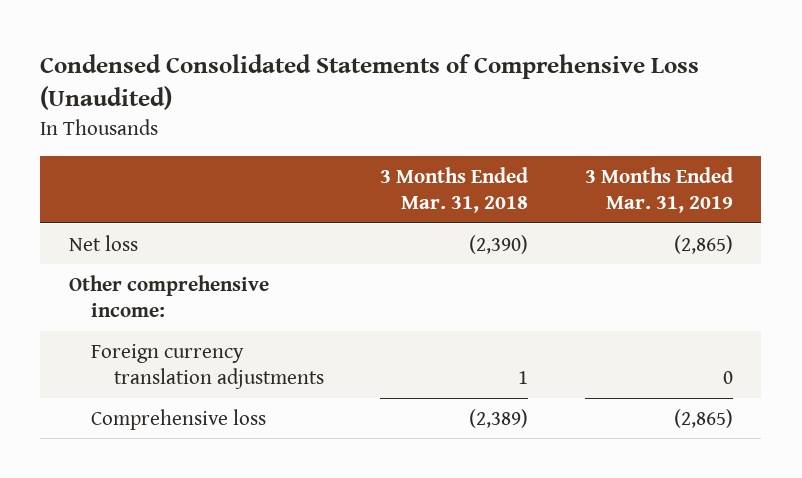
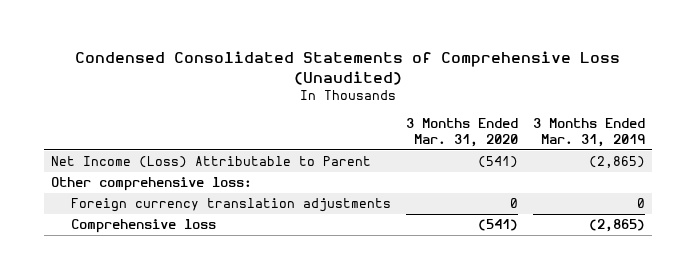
[380,166,529,214] 3 Months Ended Mar. 31, 2018 -> none
none -> [405,117,518,148] 3 Months Ended Mar. 31, 2020
[68,234,138,251] Net loss -> [51,156,372,169] Net Income (Loss) Attributable to Parent
[68,274,269,318] Other comprehensive income: -> [51,177,253,192] Other comprehensive loss:

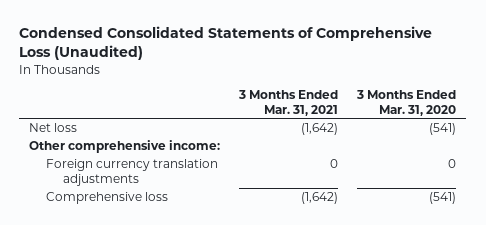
[532,117,645,148] 3 Months Ended Mar. 31, 2019 -> none
none -> [238,89,339,116] 3 Months Ended Mar. 31, 2021
[51,156,372,169] Net Income (Loss) Attributable to Parent -> [29,123,78,133] Net loss
[51,177,253,192] Other comprehensive loss: -> [29,140,221,154] Other comprehensive income:

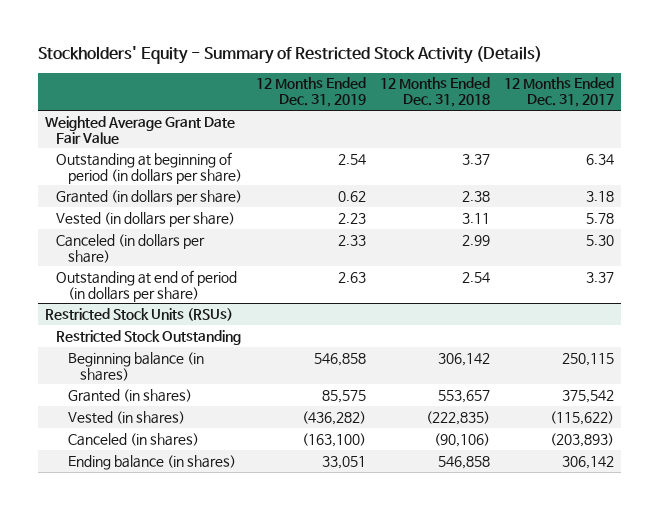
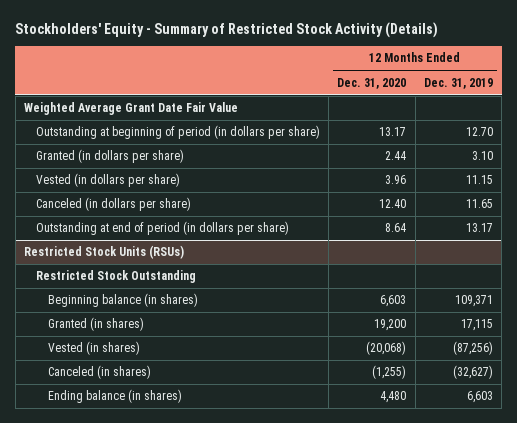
[380,77,491,108] 12 Months Ended Dec. 31, 2018 -> none
[504,77,615,108] 12 Months Ended Dec. 31, 2017 -> none
none -> [337,77,407,89] Dec. 31, 2020
[338,153,367,165] 2.54 -> [465,127,493,137] 12.70
[338,190,367,202] 0.62 -> [471,151,493,161] 3.10
[338,212,367,224] 2.23 -> [465,175,493,185] 11.15
[338,234,367,246] 2.33 -> [465,199,493,209] 11.65
[338,271,367,283] 2.63 -> [465,223,493,233] 13.17
[314,352,367,366] 546,858 -> [454,295,493,308] 109,371
[322,389,367,403] 85,575 -> [460,319,493,332] 17,115
[302,410,367,425] (436,282) -> [452,341,493,356] (87,256)
[302,432,367,447] (163,100) -> [452,365,493,380] (32,627)
[322,455,367,469] 33,051 -> [466,391,493,404] 6,603

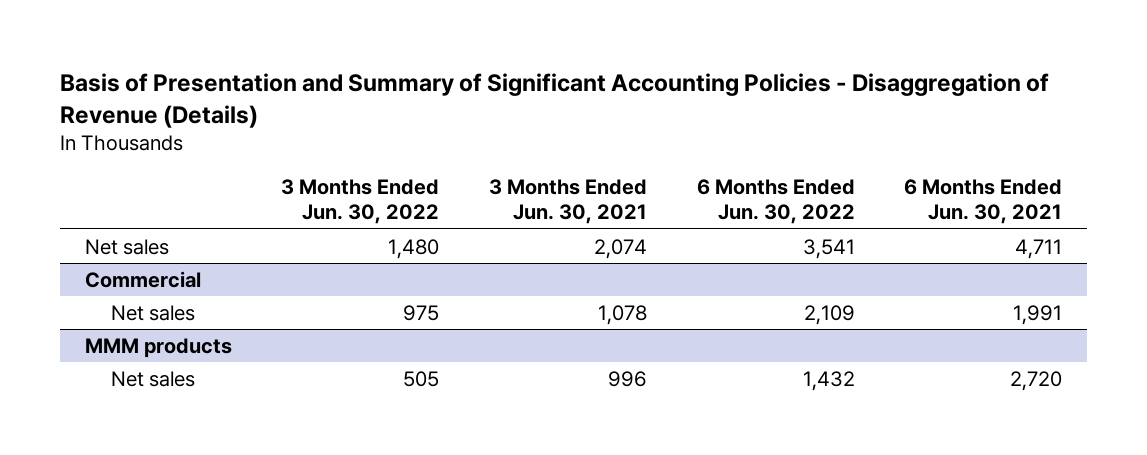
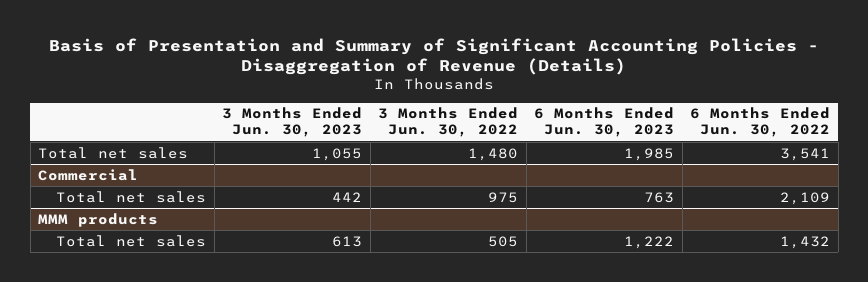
[489,179,648,225] 3 Months Ended Jun. 30, 2021 -> none
[904,179,1063,225] 6 Months Ended Jun. 30, 2021 -> none
none -> [222,107,363,138] 3 Months Ended Jun. 30, 2023
none -> [534,107,675,138] 6 Months Ended Jun. 30, 2023
[84,238,169,255] Net sales -> [38,146,189,159] Total net sales
[110,304,195,321] Net sales -> [56,190,207,203] Total net sales
[110,370,195,387] Net sales -> [56,234,207,247] Total net sales

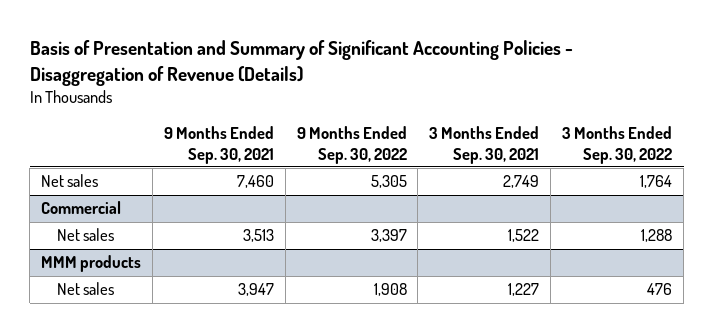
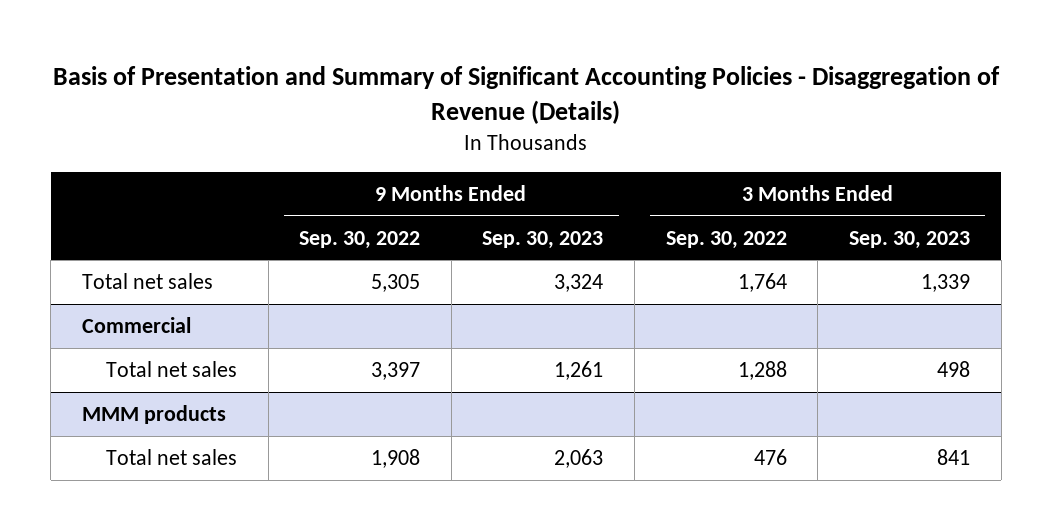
[163,125,274,164] 9 Months Ended Sep. 30, 2021 -> none
[429,125,540,164] 3 Months Ended Sep. 30, 2021 -> none
none -> [482,230,604,249] Sep. 30, 2023
none -> [848,230,970,249] Sep. 30, 2023
[41,174,99,188] Net sales -> [82,273,214,290] Total net sales
[56,228,114,242] Net sales -> [105,361,237,378] Total net sales
[56,282,114,296] Net sales -> [105,449,237,466] Total net sales

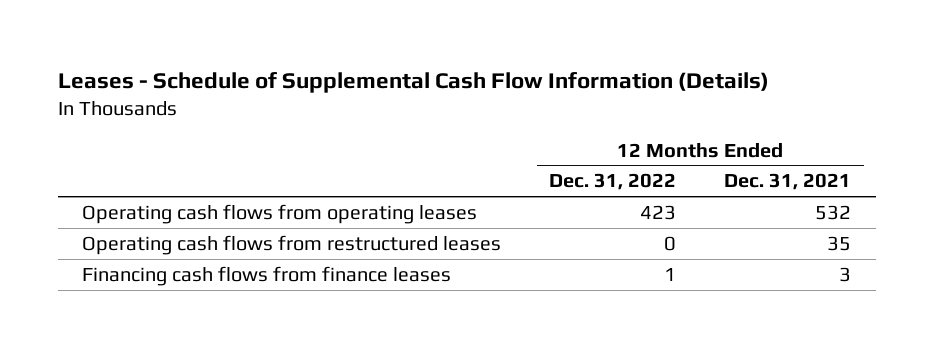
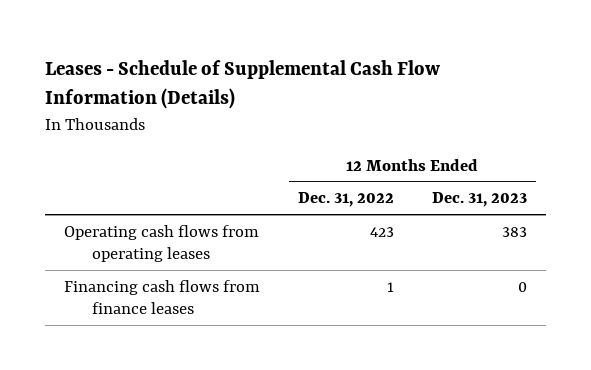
[724,173,852,191] Dec. 31, 2021 -> none
none -> [431,192,527,208] Dec. 31, 2023
[81,234,501,255] Operating cash flows from restructured leases -> none

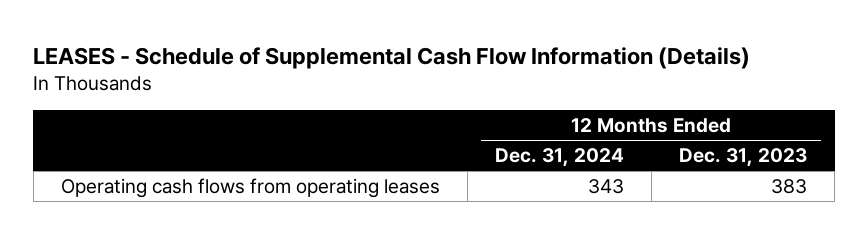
[45,59,441,110] Leases - Schedule of Supplemental Cash Flow Information (Details) -> [33,46,751,69] LEASES - Schedule of Supplemental Cash Flow Information (Details)
[298,192,395,208] Dec. 31, 2022 -> none
none -> [494,148,624,168] Dec. 31, 2024
[64,279,261,315] Financing cash flows from finance leases -> none

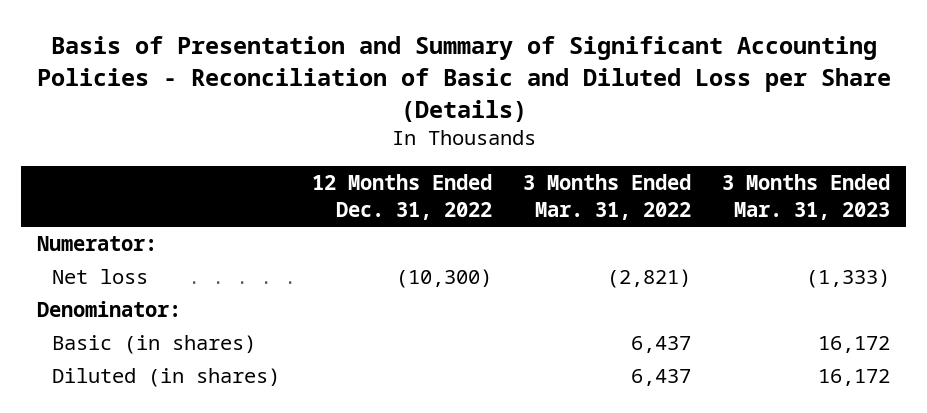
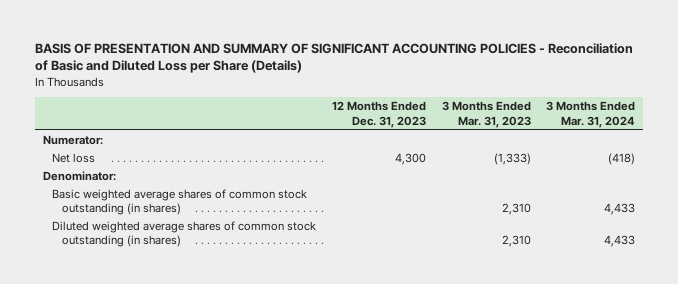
[36,35,891,122] Basis of Presentation and Summary of Significant Accounting Policies - Reconciliation of Basic and Diluted Loss per Share (Details) -> [34,42,633,74] BASIS OF PRESENTATION AND SUMMARY OF SIGNIFICANT ACCOUNTING POLICIES - Reconciliation of Basic and Diluted Loss per Share (Details)
[311,174,492,220] 12 Months Ended Dec. 31, 2022 -> none
[522,174,691,220] 3 Months Ended Mar. 31, 2022 -> none
none -> [331,101,426,128] 12 Months Ended Dec. 31, 2023
none -> [546,101,636,128] 3 Months Ended Mar. 31, 2024
[52,335,257,355] Basic (in shares) -> [52,189,308,216] Basic weighted average shares of common stock outstanding (in shares)
[818,336,891,354] 16,172 -> [501,203,531,216] 2,310
[52,368,281,388] Diluted (in shares) -> [52,221,317,248] Diluted weighted average shares of common stock outstanding (in shares)
[818,369,891,387] 16,172 -> [501,235,531,248] 2,310

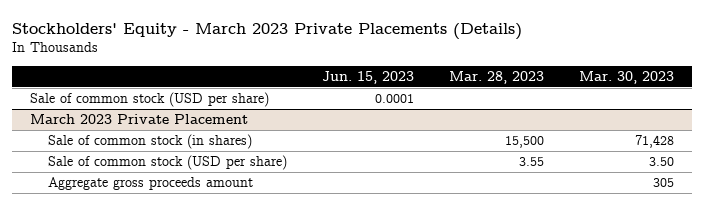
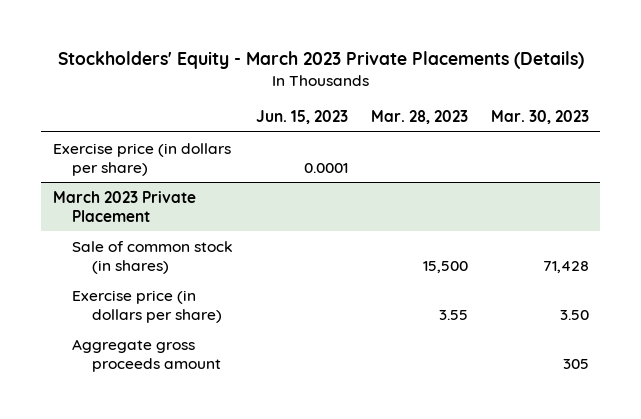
[29,92,269,108] Sale of common stock (USD per share) -> [52,142,231,176] Exercise price (in dollars per share)
[48,155,288,171] Sale of common stock (USD per share) -> [72,289,223,323] Exercise price (in dollars per share)

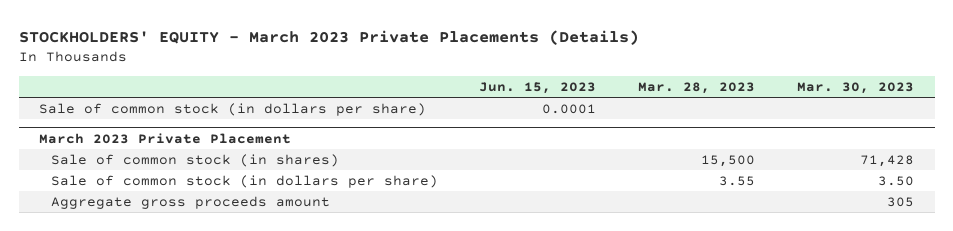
[57,51,584,70] Stockholders' Equity - March 2023 Private Placements (Details) -> [18,29,639,45] STOCKHOLDERS' EQUITY - March 2023 Private Placements (Details)
[52,142,231,176] Exercise price (in dollars per share) -> [39,102,427,116] Sale of common stock (in dollars per share)
[72,289,223,323] Exercise price (in dollars per share) -> [50,174,438,188] Sale of common stock (in dollars per share)

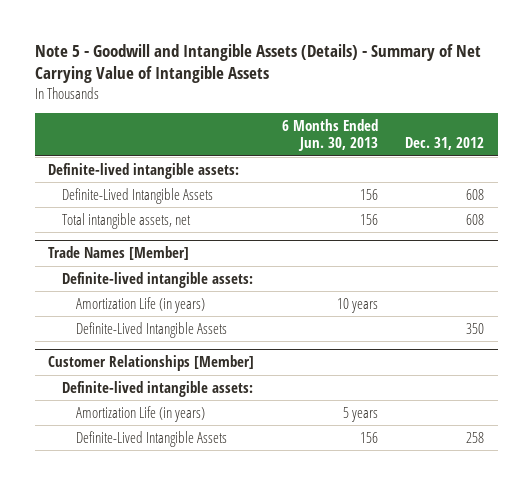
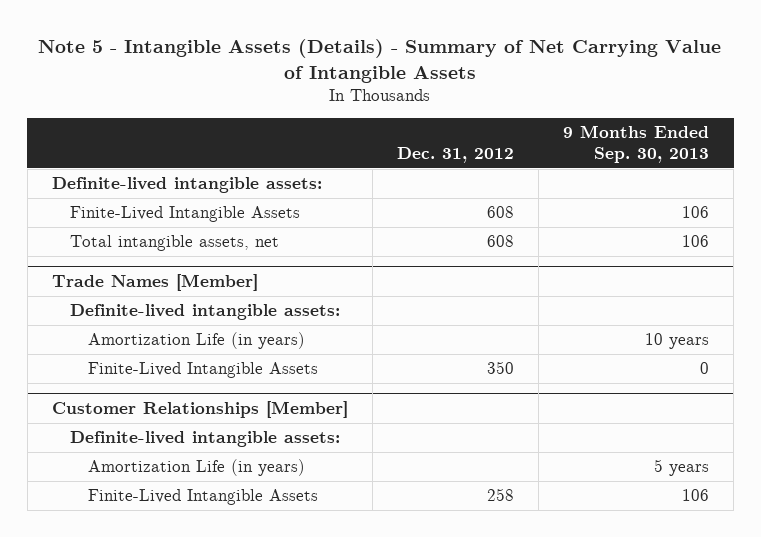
[34,44,481,84] Note 5 - Goodwill and Intangible Assets (Details) - Summary of Net Carrying Value of Intangible Assets -> [38,39,722,83] Note 5 - Intangible Assets (Details) - Summary of Net Carrying Value of Intangible Assets
[281,118,378,152] 6 Months Ended Jun. 30, 2013 -> none
none -> [563,125,710,164] 9 Months Ended Sep. 30, 2013
[62,187,214,204] Definite-Lived Intangible Assets -> [70,206,301,223] Finite-Lived Intangible Assets
[75,321,227,338] Definite-Lived Intangible Assets -> [88,362,319,379] Finite-Lived Intangible Assets
[75,430,227,447] Definite-Lived Intangible Assets -> [88,489,319,506] Finite-Lived Intangible Assets

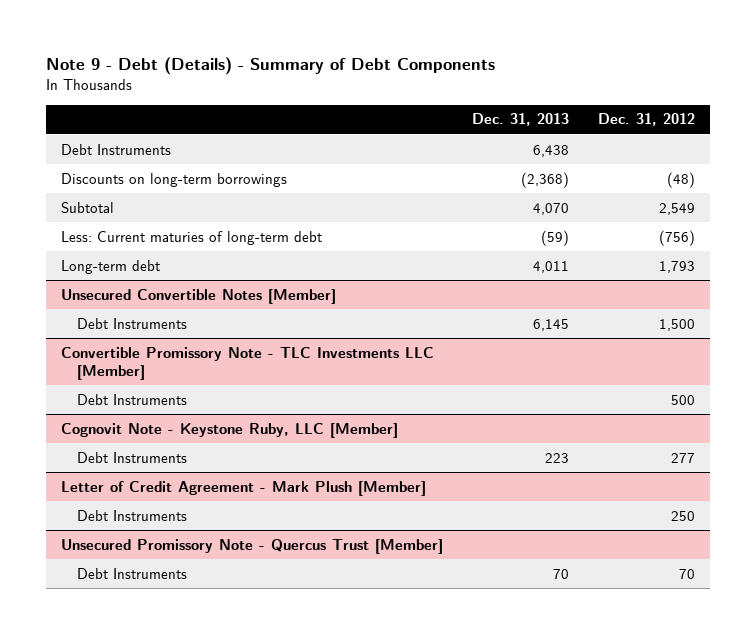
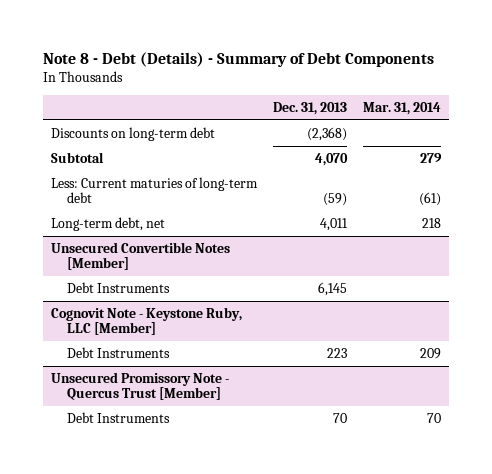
[46,56,496,75] Note 9 - Debt (Details) - Summary of Debt Components -> [42,51,434,67] Note 8 - Debt (Details) - Summary of Debt Components
[598,113,696,127] Dec. 31, 2012 -> none
none -> [362,101,441,115] Mar. 31, 2014
[60,143,171,155] Debt Instruments -> none
[60,172,287,187] Discounts on long-term borrowings -> [50,126,215,141] Discounts on long-term debt
[60,259,160,274] Long-term debt -> [50,216,165,231] Long-term debt, net
[60,346,434,381] Convertible Promissory Note - TLC Investments LLC [Member] -> none
[76,393,187,405] Debt Instruments -> none
[60,480,426,496] Letter of Credit Agreement - Mark Plush [Member] -> none
[76,509,187,521] Debt Instruments -> none

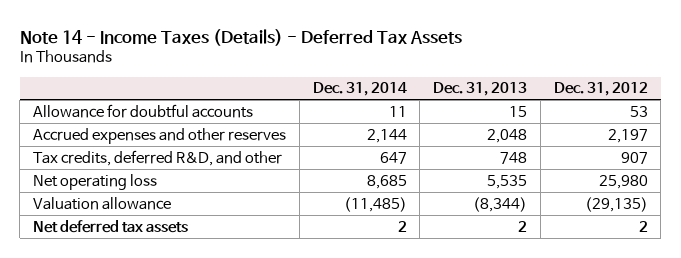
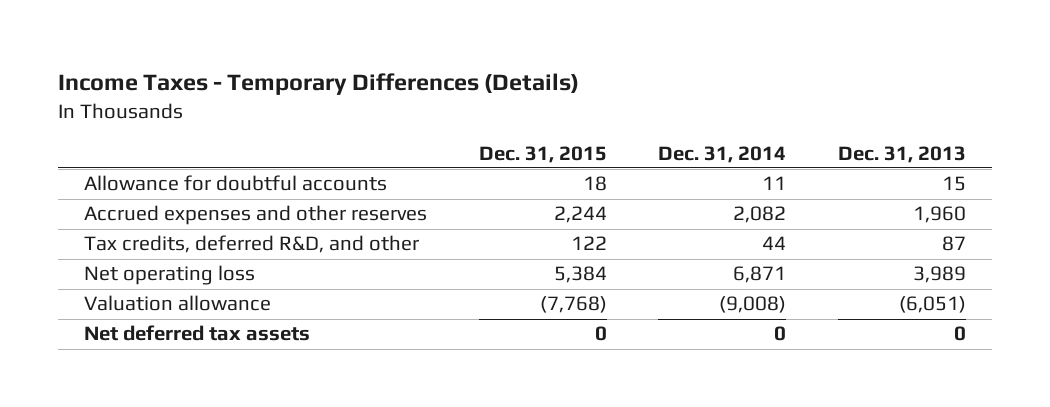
[19,28,462,46] Note 14 - Income Taxes (Details) - Deferred Tax Assets -> [57,72,579,95] Income Taxes - Temporary Differences (Details)
[553,82,648,97] Dec. 31, 2012 -> none
none -> [478,145,607,163] Dec. 31, 2015
[366,128,407,143] 2,144 -> [733,206,787,224] 2,082
[487,128,528,143] 2,048 -> [913,206,967,224] 1,960
[379,151,407,164] 647 -> [762,236,787,251] 44
[500,151,528,164] 748 -> [942,236,967,252] 87
[366,174,407,189] 8,685 -> [733,266,787,284] 6,871
[487,174,528,189] 5,535 -> [913,266,967,284] 3,989
[343,196,407,212] (11,485) -> [719,296,787,314] (9,008)
[473,196,528,212] (8,344) -> [899,296,967,314] (6,051)
[397,220,407,232] 2 -> [774,326,787,342] 0
[518,220,528,232] 2 -> [954,326,967,342] 0

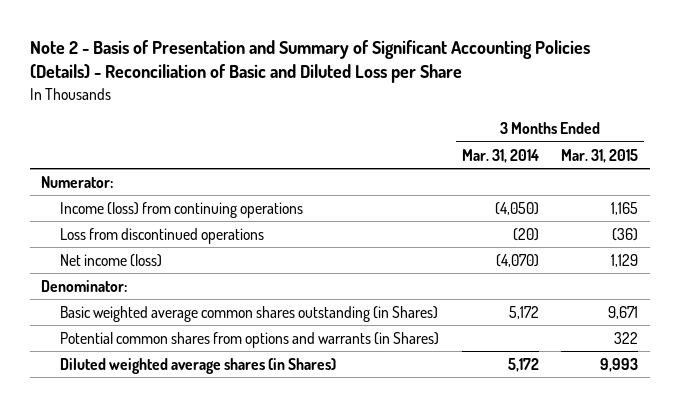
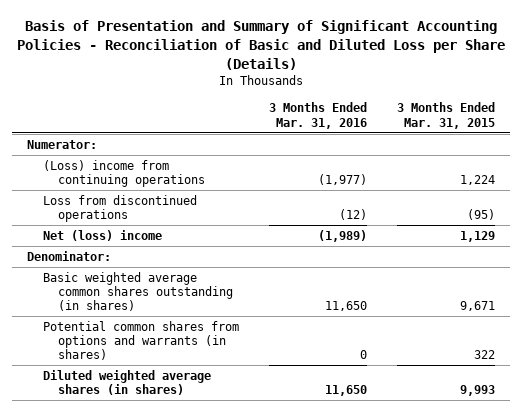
[29,40,590,84] Note 2 - Basis of Presentation and Summary of Significant Accounting Policies (Details) - Reconciliation of Basic and Diluted Loss per Share -> [17,20,506,71] Basis of Presentation and Summary of Significant Accounting Policies - Reconciliation of Basic and Diluted Loss per Share (Details)
[461,148,539,163] Mar. 31, 2014 -> none
none -> [268,102,367,129] 3 Months Ended Mar. 31, 2016
[60,201,304,218] Income (loss) from continuing operations -> [42,159,206,187] (Loss) income from continuing operations
[611,201,639,215] 1,165 -> [460,174,496,185] 1,224
[612,227,639,241] (36) -> [467,208,496,220] (95)
[60,253,163,267] Net income (loss) -> [42,229,162,241] Net (loss) income
[60,305,439,322] Basic weighted average common shares outstanding (in Shares) -> [42,271,234,312] Basic weighted average common shares outstanding (in shares)
[60,331,440,348] Potential common shares from options and warrants (in Shares) -> [42,320,239,361] Potential common shares from options and warrants (in shares)
[60,357,337,374] Diluted weighted average shares (in Shares) -> [42,369,211,395] Diluted weighted average shares (in shares)

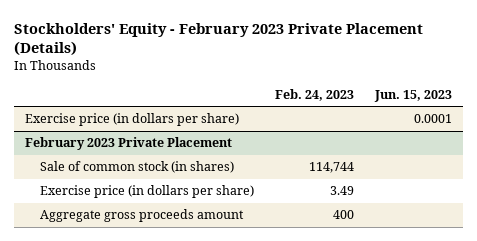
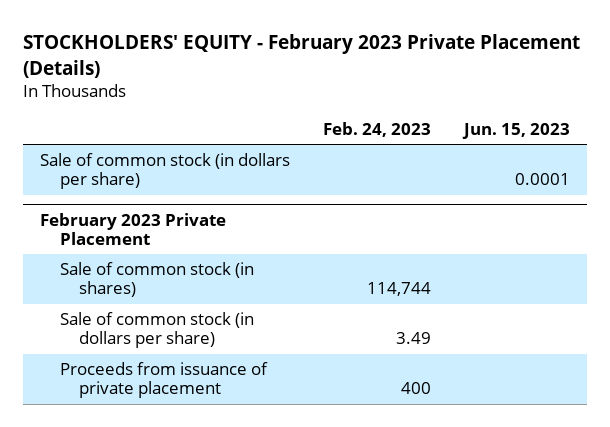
[14,22,424,57] Stockholders' Equity - February 2023 Private Placement (Details) -> [23,34,581,79] STOCKHOLDERS' EQUITY - February 2023 Private Placement (Details)
[24,113,239,127] Exercise price (in dollars per share) -> [40,153,291,190] Sale of common stock (in dollars per share)
[40,185,255,199] Exercise price (in dollars per share) -> [59,312,254,349] Sale of common stock (in dollars per share)
[40,209,245,223] Aggregate gross proceeds amount -> [59,362,268,399] Proceeds from issuance of private placement

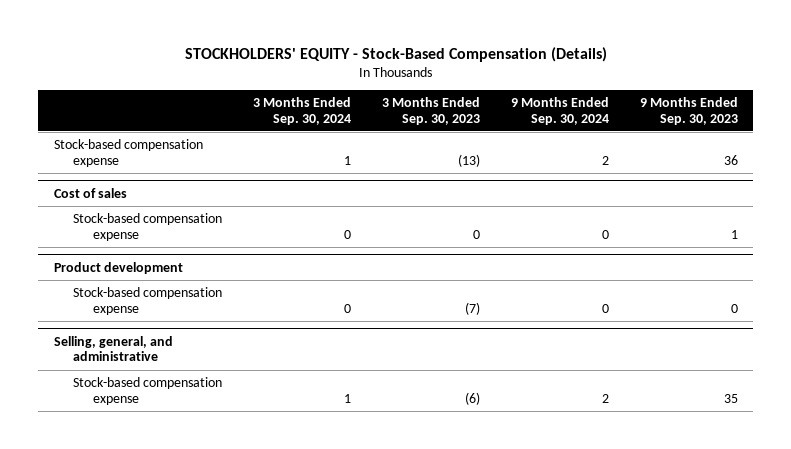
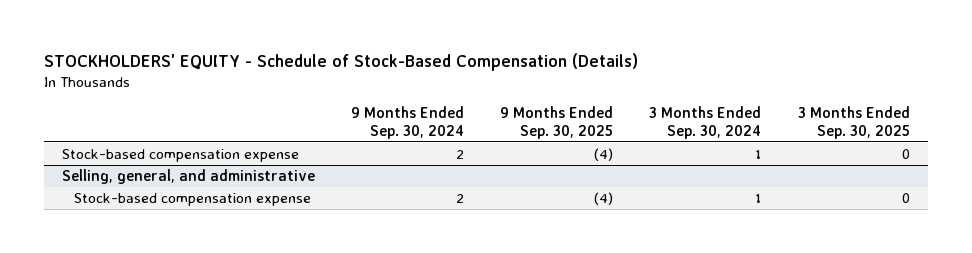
[184,46,607,62] STOCKHOLDERS' EQUITY - Stock-Based Compensation (Details) -> [43,53,638,72] STOCKHOLDERS' EQUITY - Schedule of Stock-Based Compensation (Details)
[382,97,481,125] 3 Months Ended Sep. 30, 2023 -> none
[639,97,738,125] 9 Months Ended Sep. 30, 2023 -> none
none -> [500,106,614,139] 9 Months Ended Sep. 30, 2025
none -> [797,106,910,139] 3 Months Ended Sep. 30, 2025
[53,187,127,198] Cost of sales -> none
[73,212,223,241] Stock-based compensation expense -> none
[53,261,183,274] Product development -> none
[73,286,223,315] Stock-based compensation expense -> none

